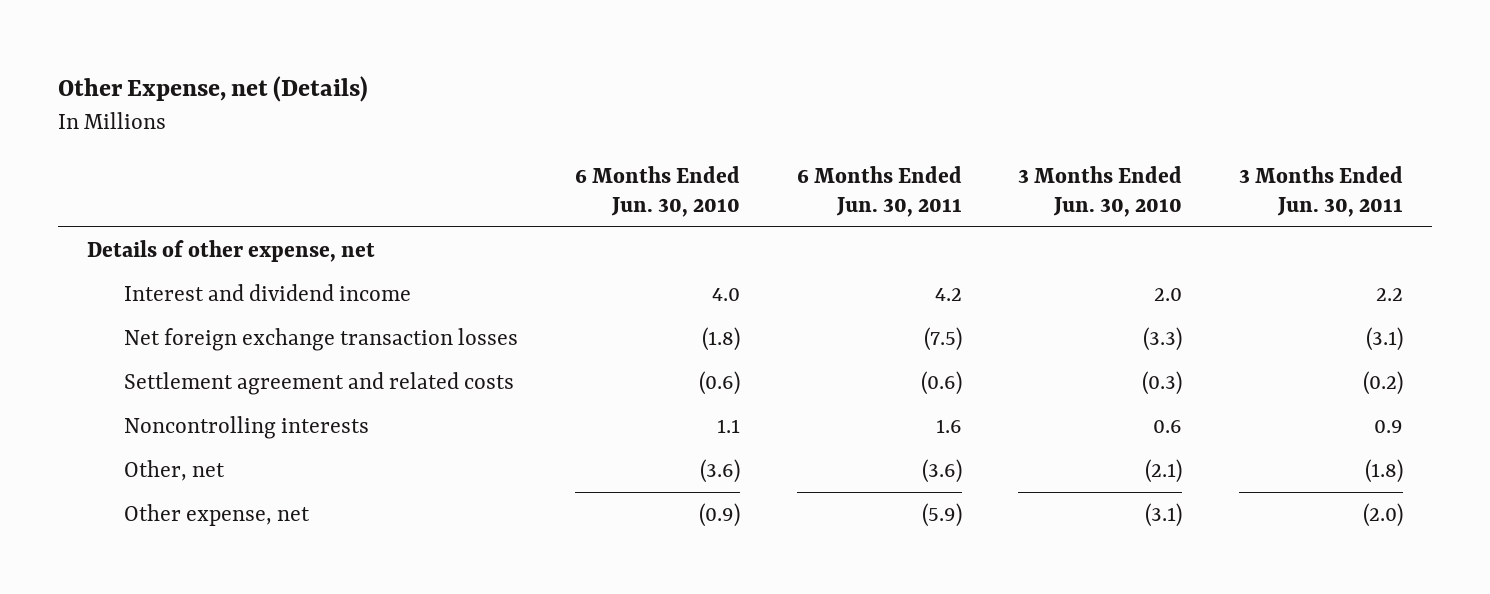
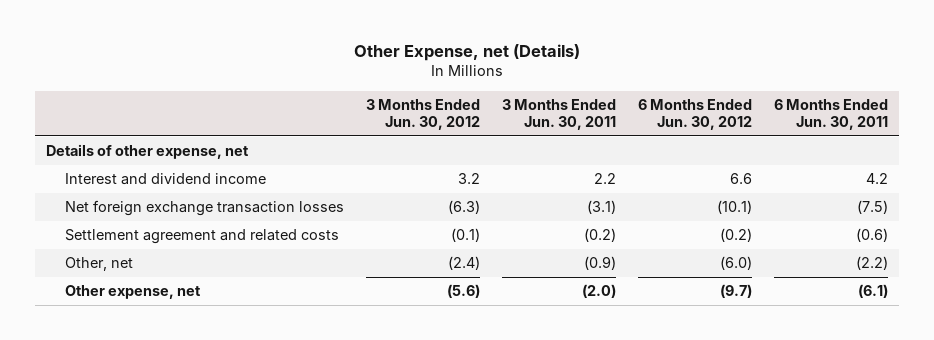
[574,165,740,217] 6 Months Ended Jun. 30, 2010 -> none
[1018,165,1183,217] 3 Months Ended Jun. 30, 2010 -> none
none -> [366,98,481,130] 3 Months Ended Jun. 30, 2012
none -> [638,98,753,130] 6 Months Ended Jun. 30, 2012
[123,416,369,440] Noncontrolling interests -> none
[921,459,962,484] (3.6) -> [856,256,889,271] (2.2)
[1365,459,1404,484] (1.8) -> [584,256,617,271] (0.9)
[921,503,962,528] (5.9) -> [858,284,889,299] (6.1)

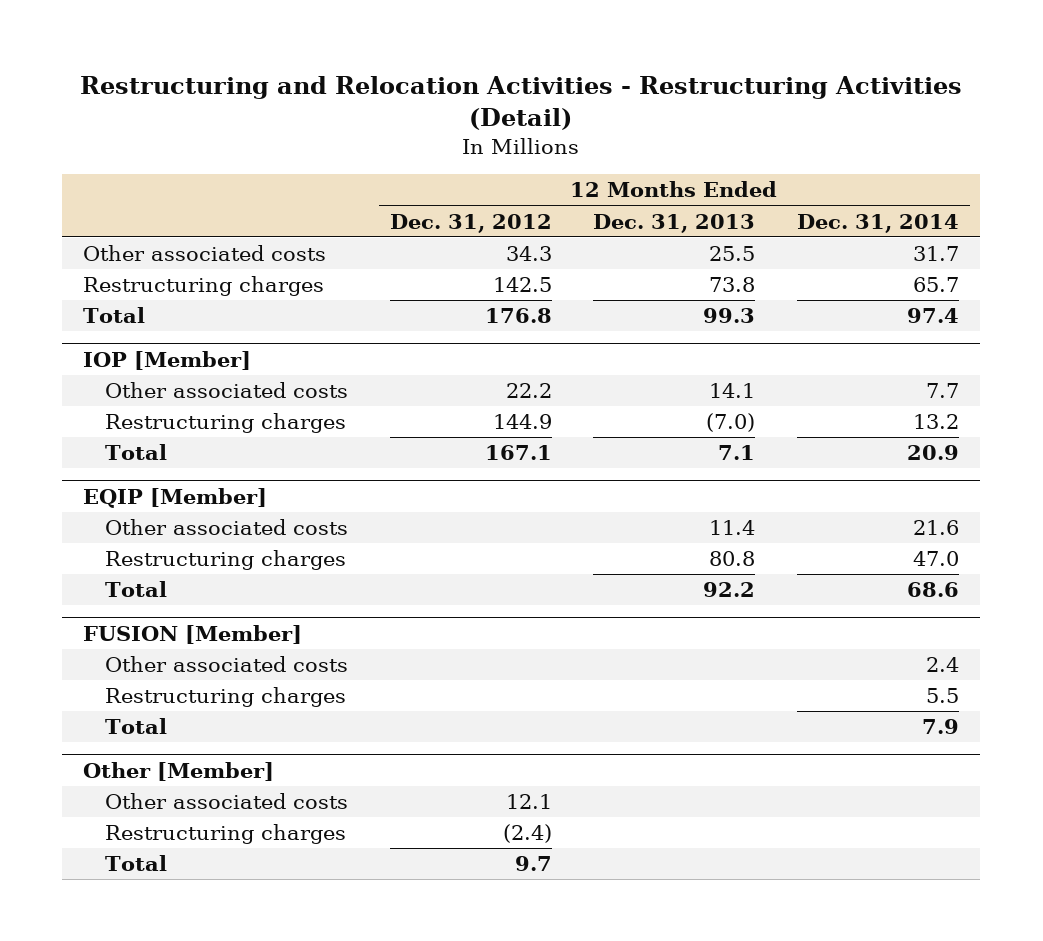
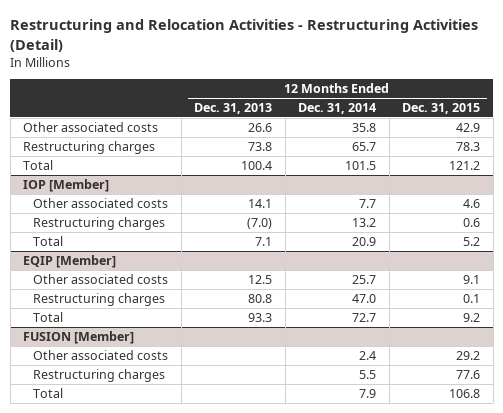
[389,213,552,233] Dec. 31, 2012 -> none
none -> [402,103,481,115] Dec. 31, 2015
[709,246,756,262] 25.5 -> [248,122,273,132] 26.6
[913,246,960,262] 31.7 -> [352,122,377,132] 35.8
[703,308,756,324] 99.3 -> [241,160,273,170] 100.4
[907,308,960,324] 97.4 -> [345,160,377,170] 101.5
[709,520,756,536] 11.4 -> [248,274,273,284] 12.5
[913,520,960,536] 21.6 -> [352,274,377,284] 25.7
[703,582,756,598] 92.2 -> [248,312,273,322] 93.3
[907,582,960,598] 68.6 -> [352,312,377,322] 72.7
[83,761,275,781] Other [Member] -> none
[104,793,348,810] Other associated costs -> none
[104,824,346,845] Restructuring charges -> none
[104,855,167,872] Total -> none

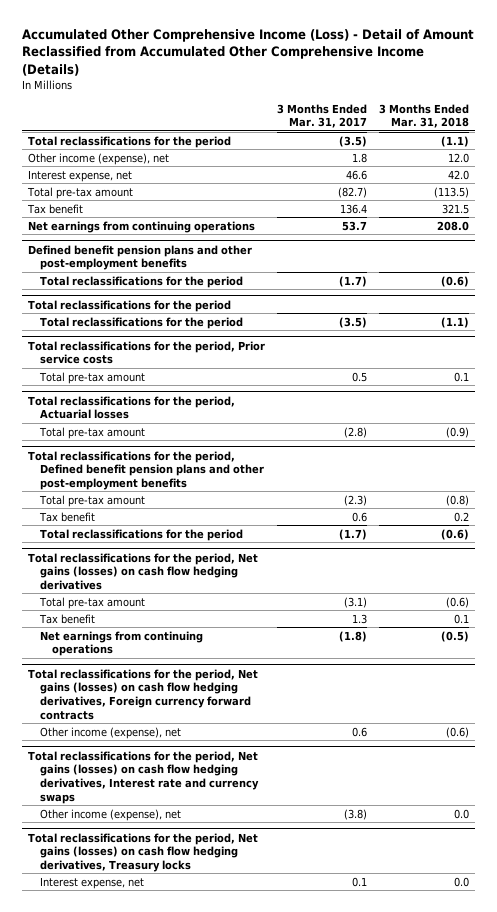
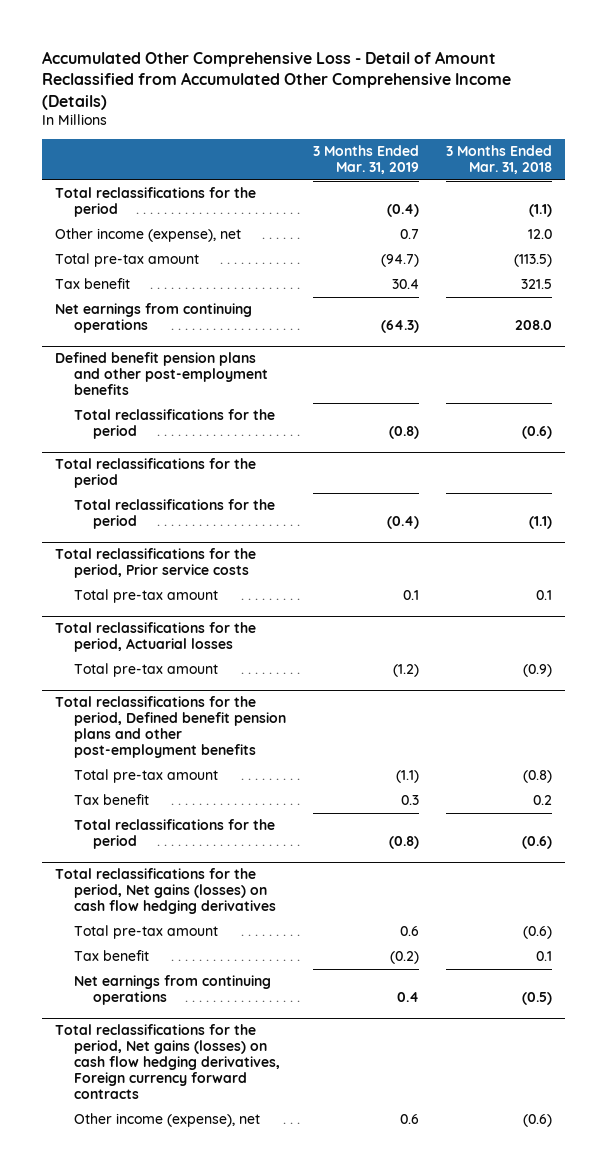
[21,29,474,76] Accumulated Other Comprehensive Income (Loss) - Detail of Amount Reclassified from Accumulated Other Comprehensive Income (Details) -> [42,50,512,110] Accumulated Other Comprehensive Loss - Detail of Amount Reclassified from Accumulated Other Comprehensive Income (Details)
[276,103,367,129] 3 Months Ended Mar. 31, 2017 -> none
none -> [313,145,420,175] 3 Months Ended Mar. 31, 2019
[27,169,132,182] Interest expense, net -> none
[27,750,260,804] Total reclassifications for the period, Net gains (losses) on cash flow hedging derivatives, Interest rate and currency swaps -> none
[40,808,182,821] Other income (expense), net -> none
[27,832,258,872] Total reclassifications for the period, Net gains (losses) on cash flow hedging derivatives, Treasury locks -> none
[40,876,145,889] Interest expense, net -> none

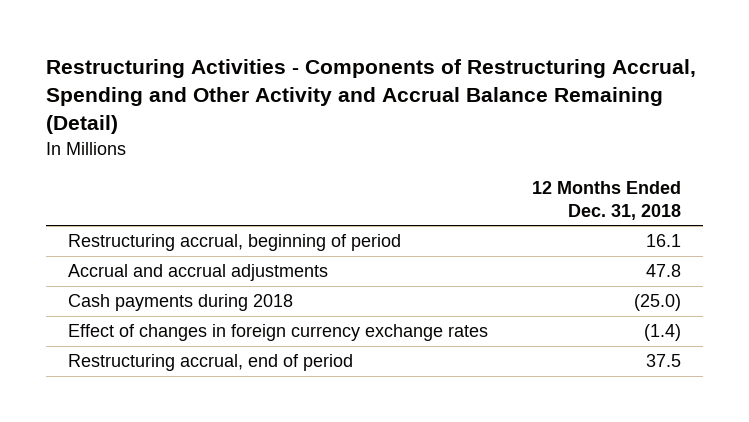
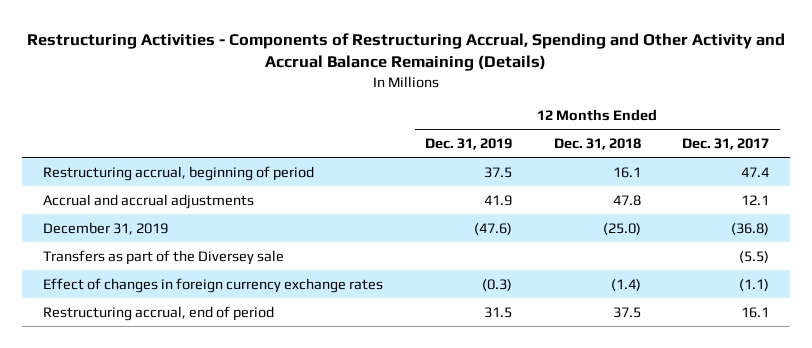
[46,59,697,135] Restructuring Activities - Components of Restructuring Accrual, Spending and Other Activity and Accrual Balance Remaining (Detail) -> [27,32,786,72] Restructuring Activities - Components of Restructuring Accrual, Spending and Other Activity and Accrual Balance Remaining (Details)
none -> [424,137,512,150] Dec. 31, 2019
none -> [682,137,770,150] Dec. 31, 2017
[68,294,294,312] Cash payments during 2018 -> [43,221,169,235] December 31, 2019
none -> [43,249,285,265] Transfers as part of the Diversey sale

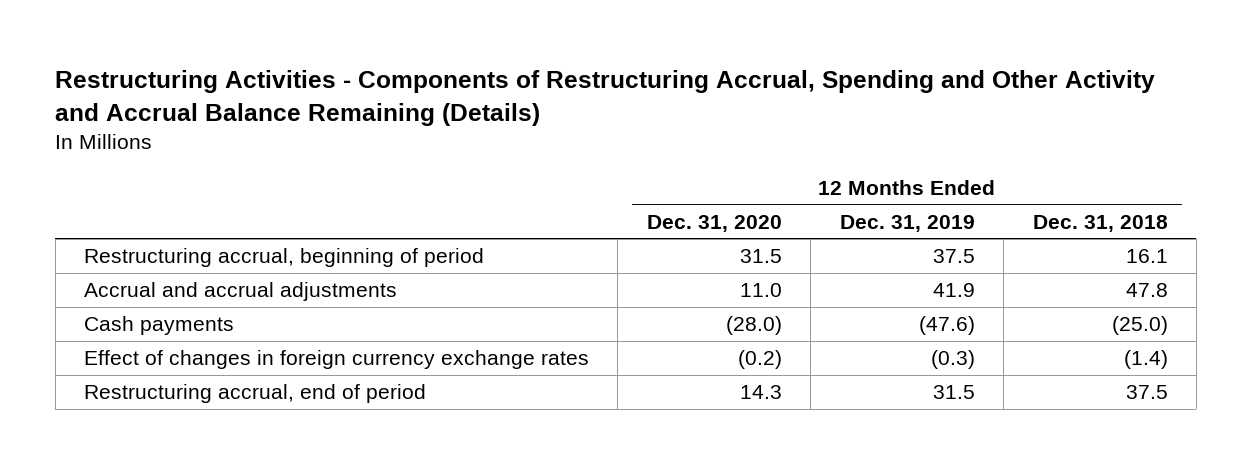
[682,137,770,150] Dec. 31, 2017 -> none
none -> [646,214,782,232] Dec. 31, 2020
[43,249,285,265] Transfers as part of the Diversey sale -> none
[43,221,169,235] December 31, 2019 -> [83,316,234,336] Cash payments

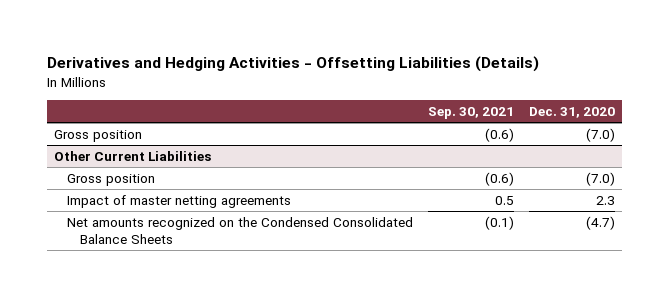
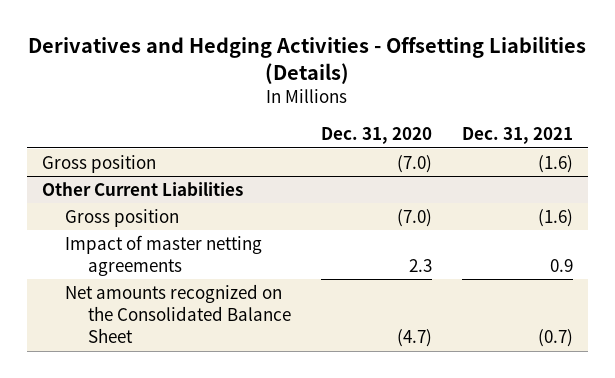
[427,107,514,120] Sep. 30, 2021 -> none
none -> [462,127,574,145] Dec. 31, 2021
[67,216,414,244] Net amounts recognized on the Condensed Consolidated Balance Sheets -> [64,283,291,344] Net amounts recognized on the Consolidated Balance Sheet

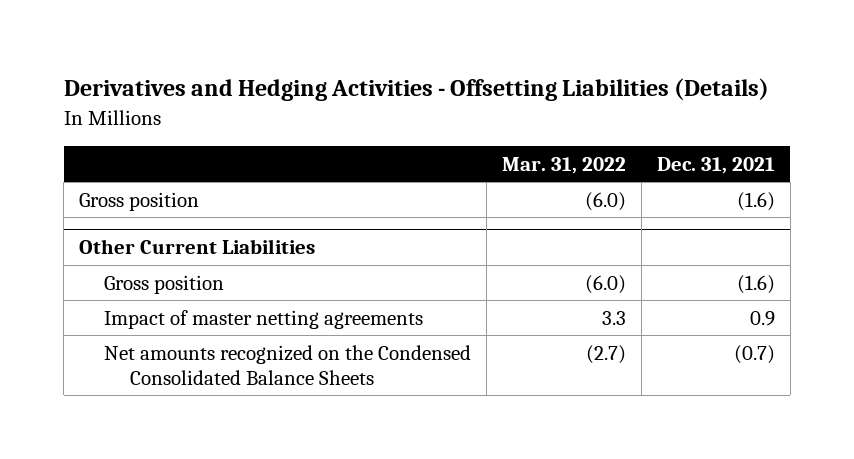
[320,127,432,145] Dec. 31, 2020 -> none
none -> [502,156,627,174] Mar. 31, 2022
[64,283,291,344] Net amounts recognized on the Consolidated Balance Sheet -> [104,344,472,385] Net amounts recognized on the Condensed Consolidated Balance Sheets

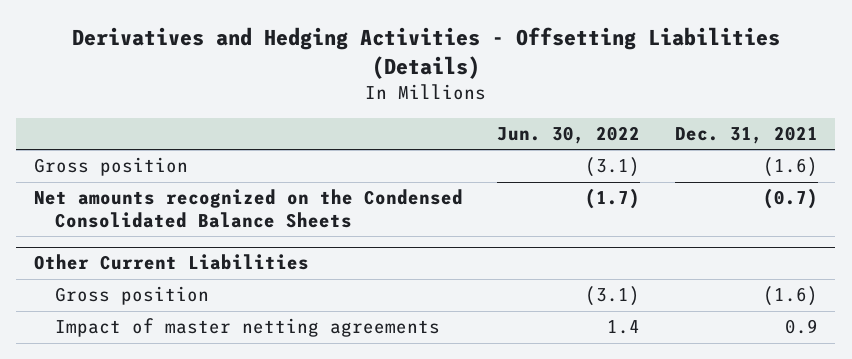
[502,156,627,174] Mar. 31, 2022 -> none
none -> [497,126,641,145] Jun. 30, 2022
none -> [33,189,463,228] Net amounts recognized on the Condensed Consolidated Balance Sheets
[104,344,472,385] Net amounts recognized on the Condensed Consolidated Balance Sheets -> none

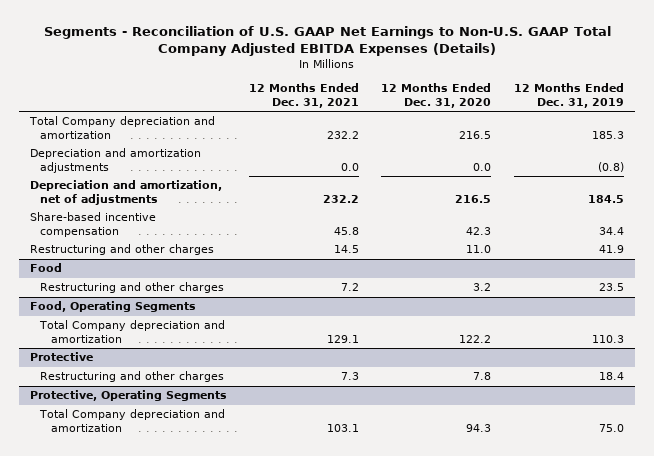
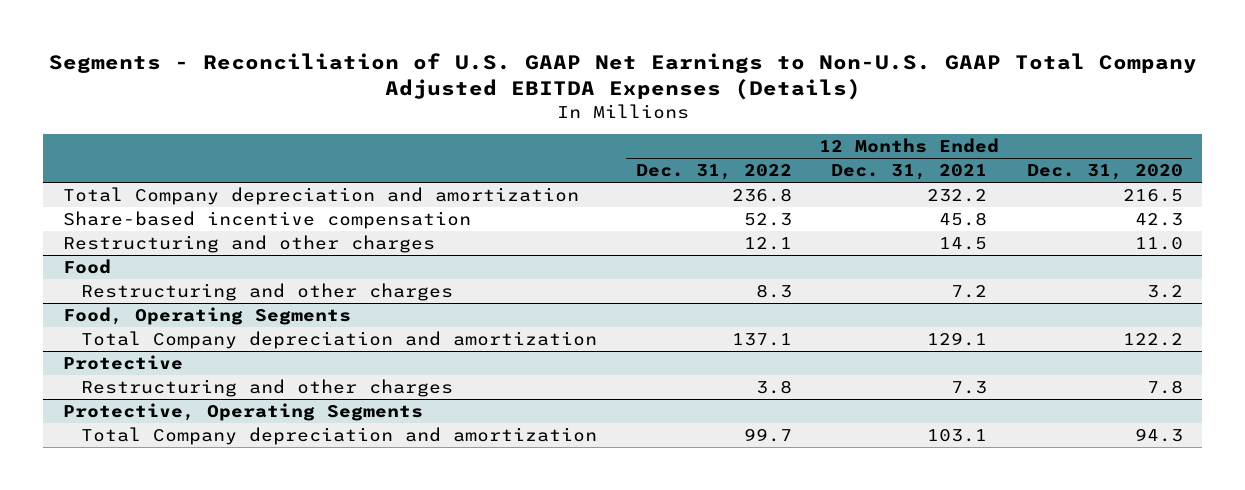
[513,83,624,109] 12 Months Ended Dec. 31, 2019 -> none
none -> [636,164,793,181] Dec. 31, 2022
[29,148,201,174] Depreciation and amortization adjustments -> none
[29,180,222,206] Depreciation and amortization, net of adjustments -> none

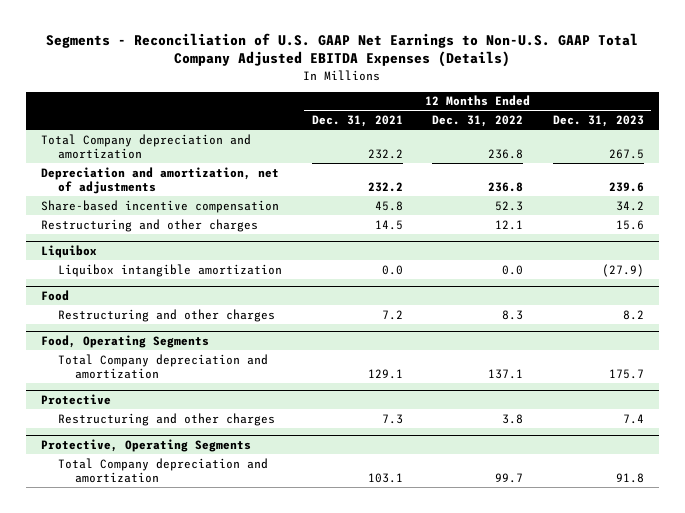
[1026,164,1183,181] Dec. 31, 2020 -> none
none -> [552,115,644,128] Dec. 31, 2023
none -> [40,166,279,194] Depreciation and amortization, net of adjustments
none -> [40,244,97,258] Liquibox
none -> [57,263,282,277] Liquibox intangible amortization

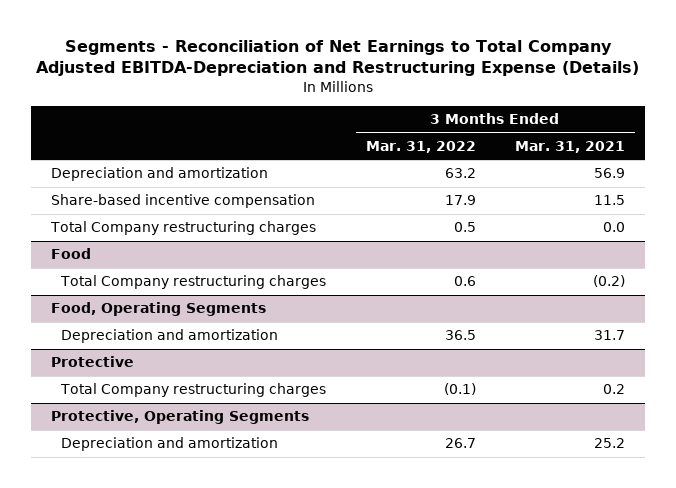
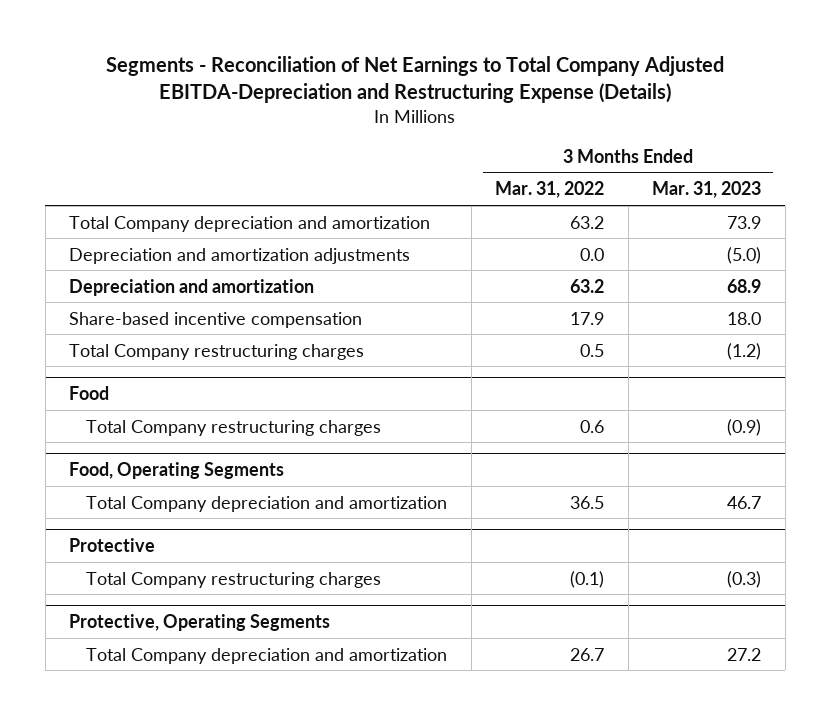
[515,141,626,154] Mar. 31, 2021 -> none
none -> [652,181,762,199] Mar. 31, 2023
none -> [69,215,431,232] Total Company depreciation and amortization
none -> [69,247,411,264] Depreciation and amortization adjustments
[60,329,278,344] Depreciation and amortization -> [86,495,448,512] Total Company depreciation and amortization
[60,437,278,452] Depreciation and amortization -> [86,647,448,664] Total Company depreciation and amortization

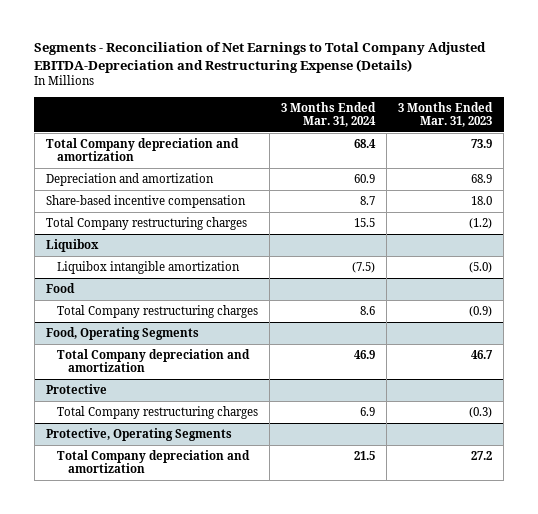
[495,181,605,199] Mar. 31, 2022 -> none
none -> [281,101,377,128] 3 Months Ended Mar. 31, 2024
[69,247,411,264] Depreciation and amortization adjustments -> none
none -> [45,238,99,252] Liquibox
none -> [56,260,240,274] Liquibox intangible amortization

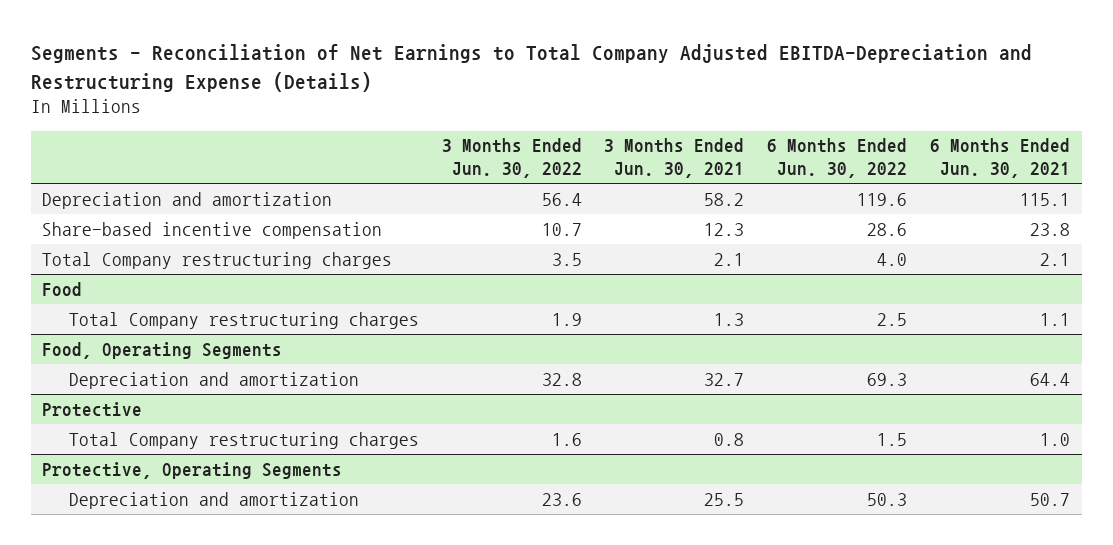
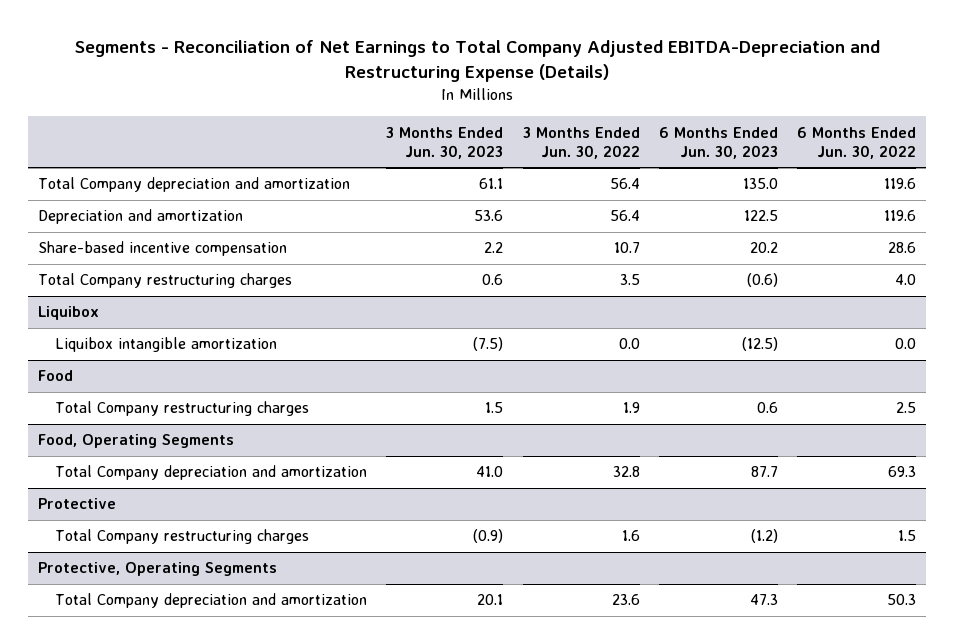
[604,138,745,179] 3 Months Ended Jun. 30, 2021 -> none
[930,138,1071,179] 6 Months Ended Jun. 30, 2021 -> none
none -> [386,126,504,159] 3 Months Ended Jun. 30, 2023
none -> [658,126,778,159] 6 Months Ended Jun. 30, 2023
none -> [37,177,350,193] Total Company depreciation and amortization
none -> [37,306,99,321] Liquibox
none -> [55,337,278,353] Liquibox intangible amortization
[68,371,359,389] Depreciation and amortization -> [55,465,368,481] Total Company depreciation and amortization
[68,491,359,509] Depreciation and amortization -> [55,593,368,609] Total Company depreciation and amortization

